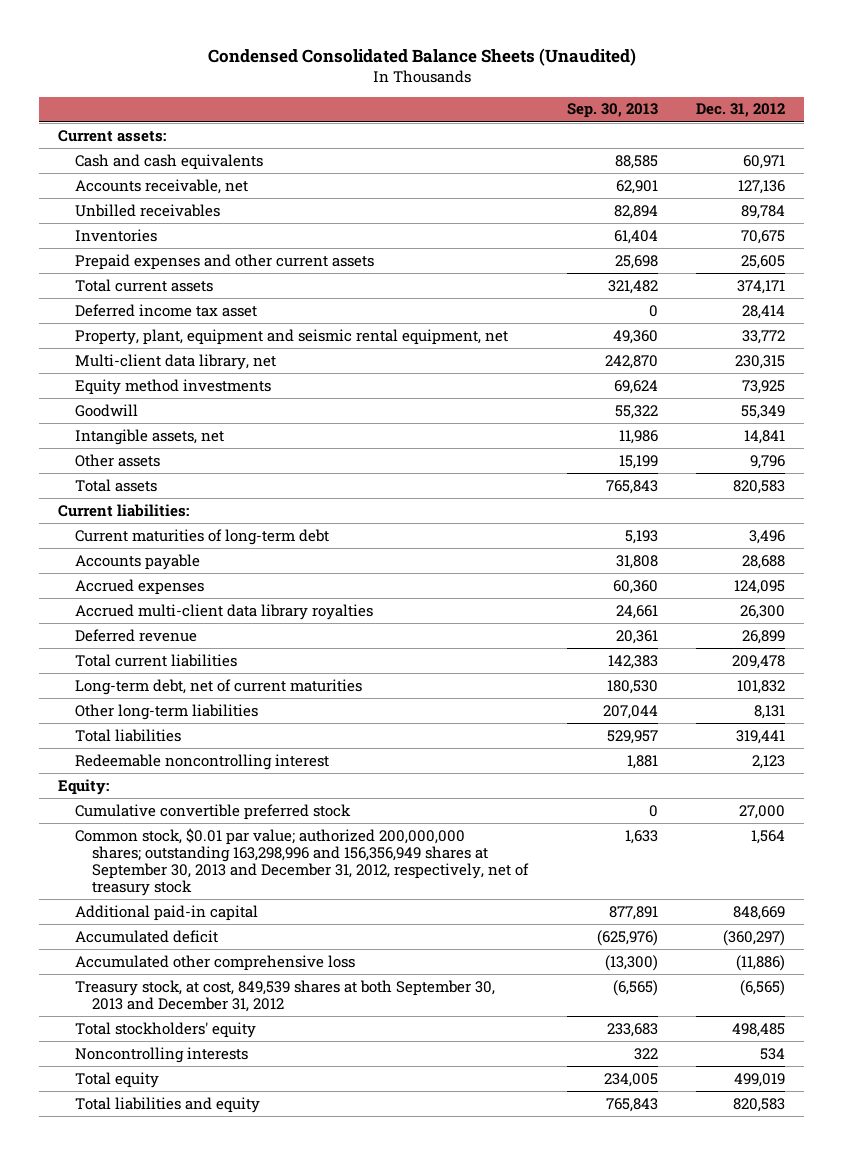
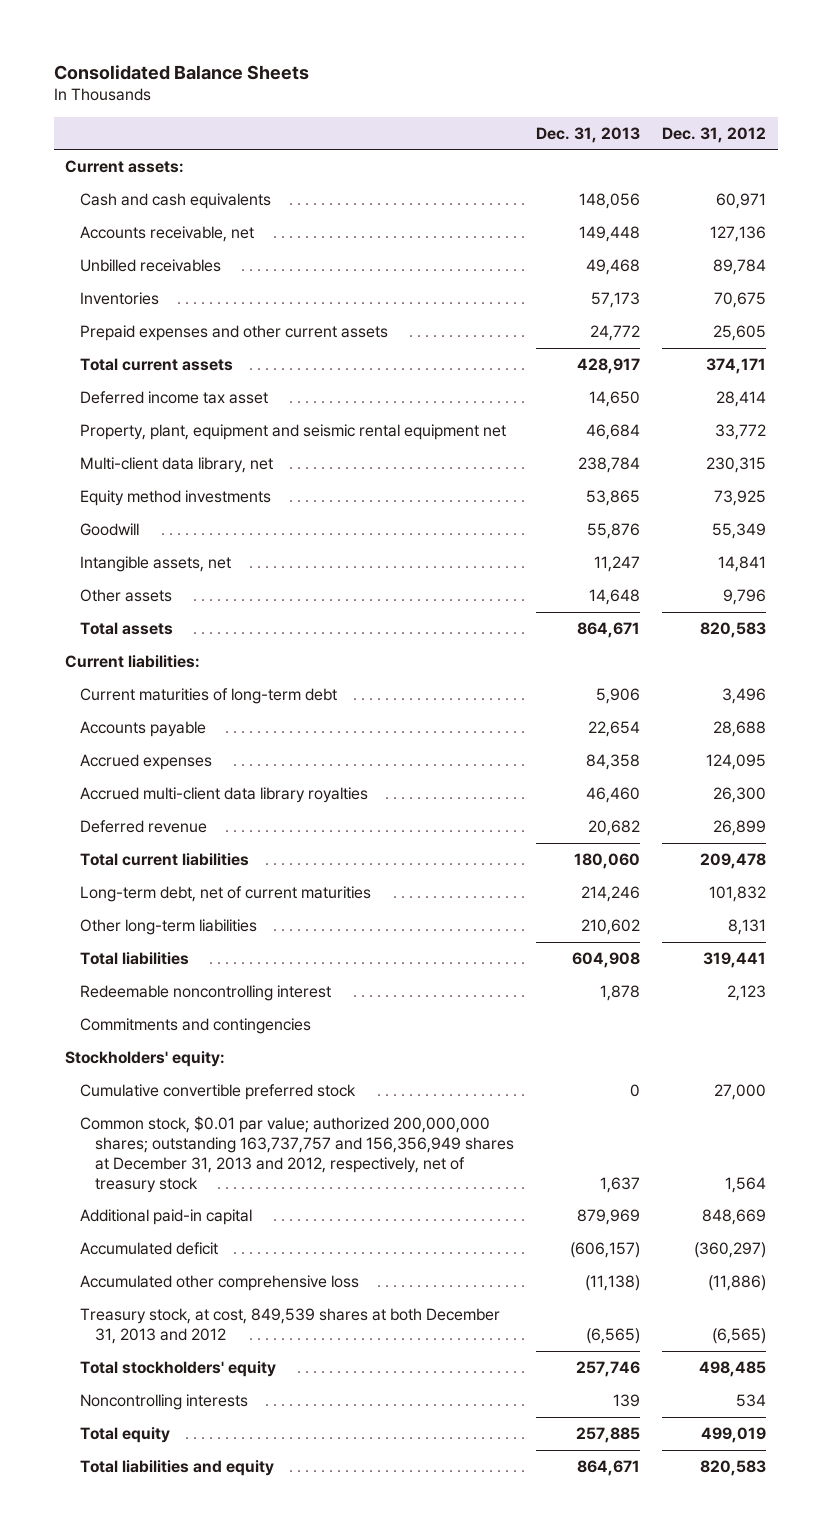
[207,47,636,66] Condensed Consolidated Balance Sheets (Unaudited) -> [53,64,309,80] Consolidated Balance Sheets
[566,103,658,119] Sep. 30, 2013 -> none
none -> [536,126,641,143] Dec. 31, 2013
[75,328,509,345] Property, plant, equipment and seismic rental equipment, net -> [79,424,506,441] Property, plant, equipment and seismic rental equipment net
none -> [79,1018,311,1035] Commitments and contingencies
[58,778,110,795] Equity: -> [64,1051,225,1068] Stockholders' equity:
[75,827,530,897] Common stock, $0.01 par value; authorized 200,000,000 shares; outstanding 163,298,996 and 156,356,949 shares at September 30, 2013 and December 31, 2012, respectively, net of treasury stock -> [79,1116,515,1193] Common stock, $0.01 par value; authorized 200,000,000 shares; outstanding 163,737,757 and 156,356,949 shares at December 31, 2013 and 2012, respectively, net of treasury stock
[75,979,496,1012] Treasury stock, at cost, 849,539 shares at both September 30, 2013 and December 31, 2012 -> [79,1308,500,1344] Treasury stock, at cost, 849,539 shares at both December 31, 2013 and 2012

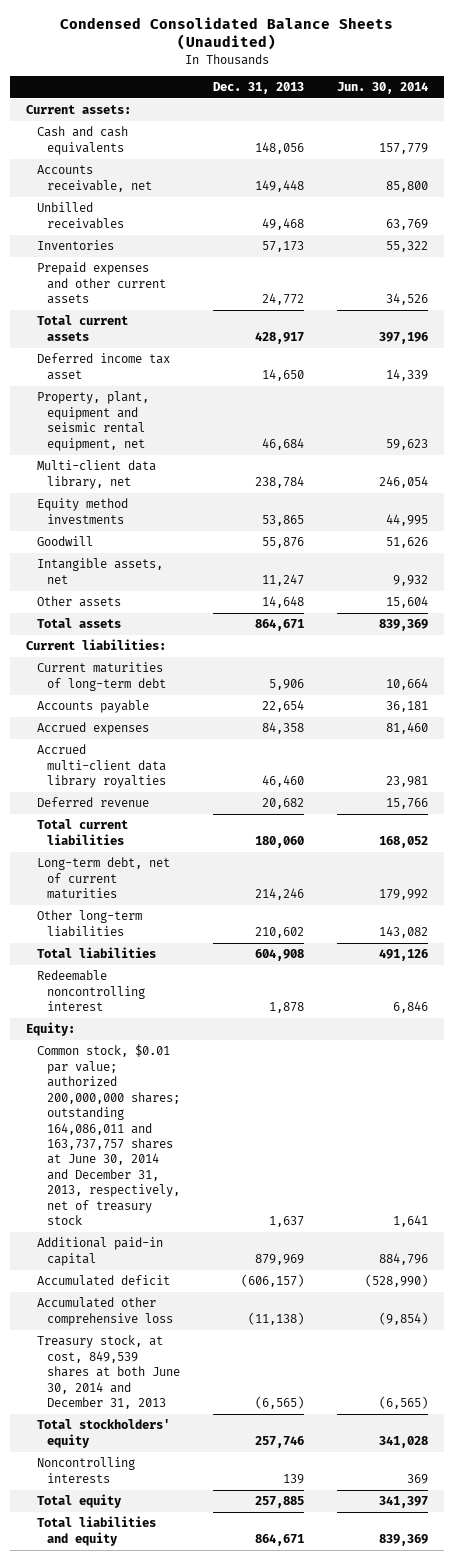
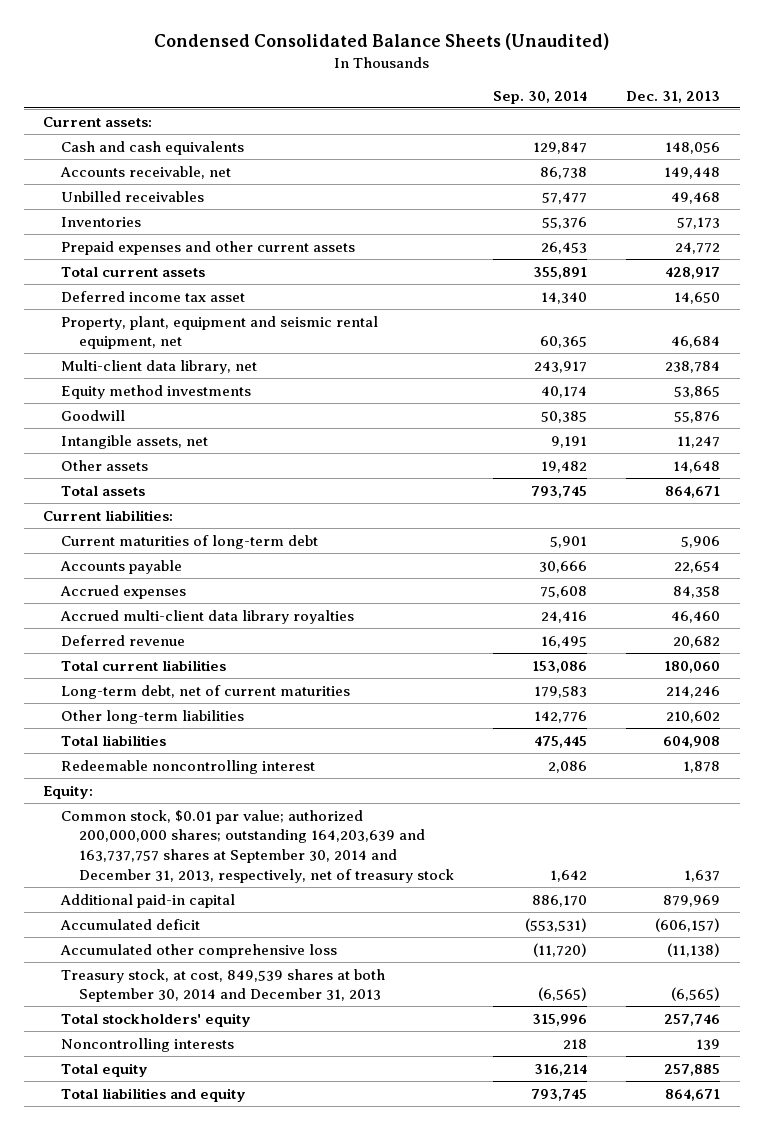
[336,81,428,94] Jun. 30, 2014 -> none
none -> [493,90,588,104] Sep. 30, 2014
[36,1044,181,1226] Common stock, $0.01 par value; authorized 200,000,000 shares; outstanding 164,086,011 and 163,737,757 shares at June 30, 2014 and December 31, 2013, respectively, net of treasury stock -> [61,809,455,883] Common stock, $0.01 par value; authorized 200,000,000 shares; outstanding 164,203,639 and 163,737,757 shares at September 30, 2014 and December 31, 2013, respectively, net of treasury stock
[36,1335,181,1410] Treasury stock, at cost, 849,539 shares at both June 30, 2014 and December 31, 2013 -> [61,968,386,1003] Treasury stock, at cost, 849,539 shares at both September 30, 2014 and December 31, 2013

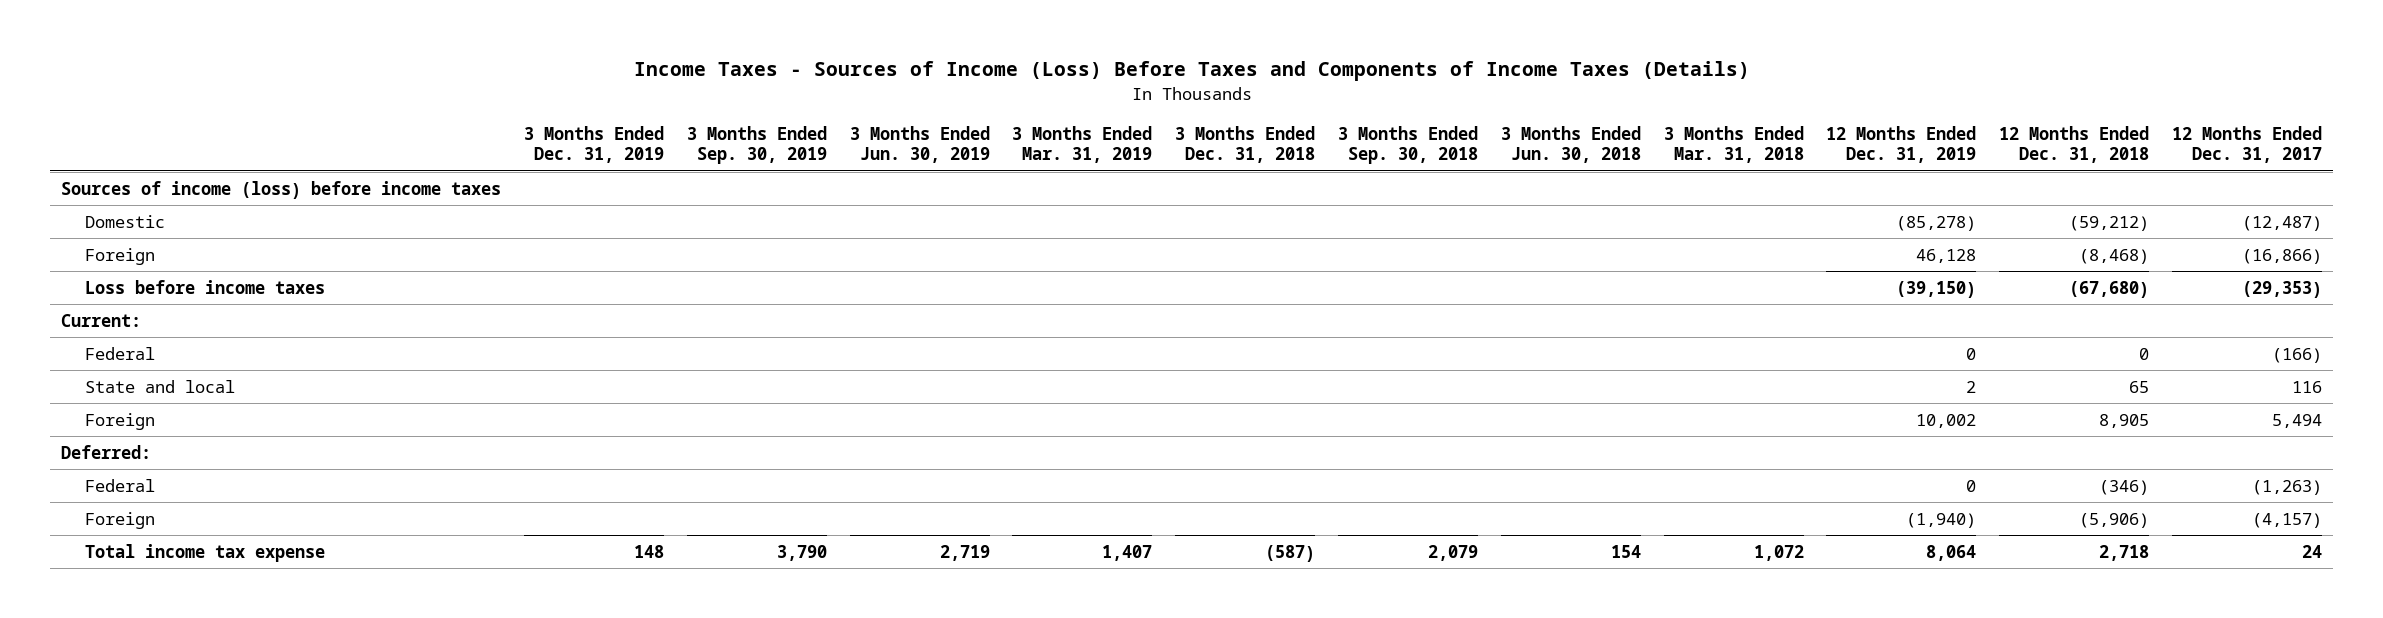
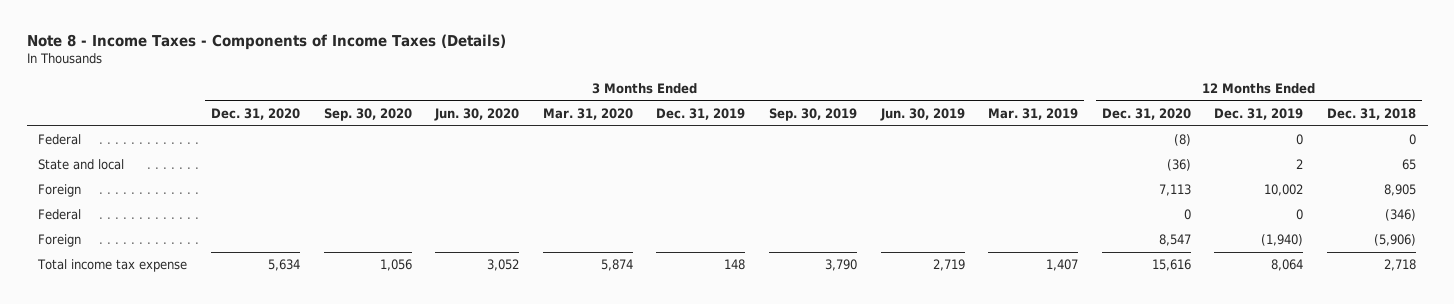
[633,61,1750,82] Income Taxes - Sources of Income (Loss) Before Taxes and Components of Income Taxes (Details) -> [26,34,506,51] Note 8 - Income Taxes - Components of Income Taxes (Details)
[1175,125,1316,164] 3 Months Ended Dec. 31, 2018 -> none
[1337,125,1478,165] 3 Months Ended Sep. 30, 2018 -> none
[1500,125,1641,164] 3 Months Ended Jun. 30, 2018 -> none
[1663,125,1804,164] 3 Months Ended Mar. 31, 2018 -> none
[2172,125,2323,164] 12 Months Ended Dec. 31, 2017 -> none
none -> [211,107,301,120] Dec. 31, 2020
none -> [323,107,412,121] Sep. 30, 2020
none -> [434,107,520,121] Jun. 30, 2020
none -> [542,107,633,120] Mar. 31, 2020
none -> [1101,107,1191,120] Dec. 31, 2020
[61,180,502,199] Sources of income (loss) before income taxes -> none
[85,214,166,228] Domestic -> none
[85,247,156,265] Foreign -> none
[85,279,326,294] Loss before income taxes -> none
[61,313,142,327] Current: -> none
[61,444,152,459] Deferred: -> none

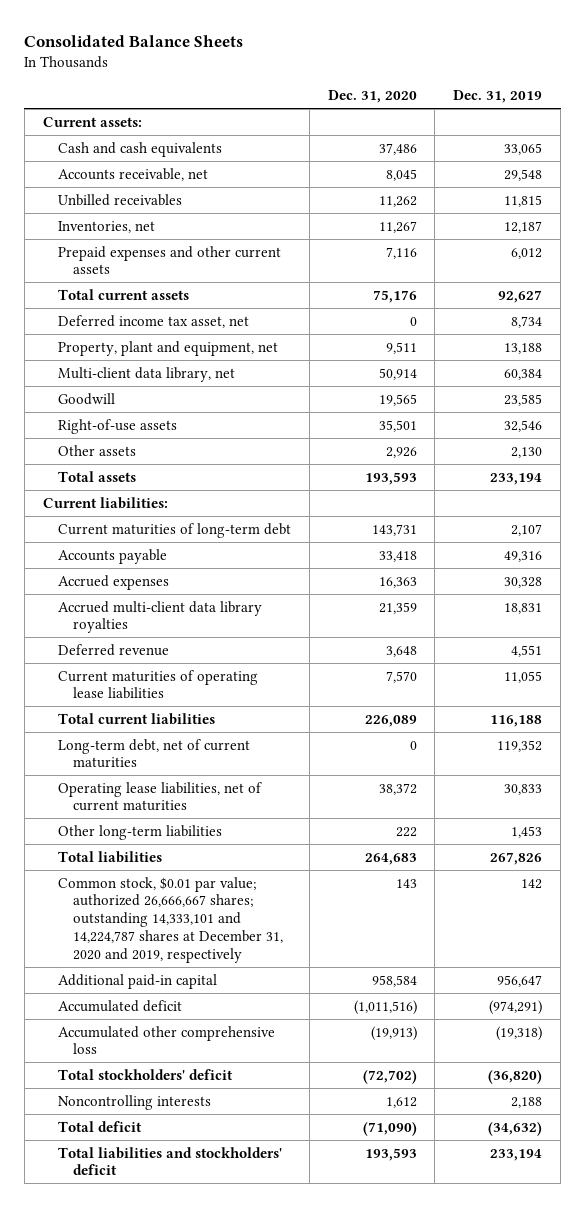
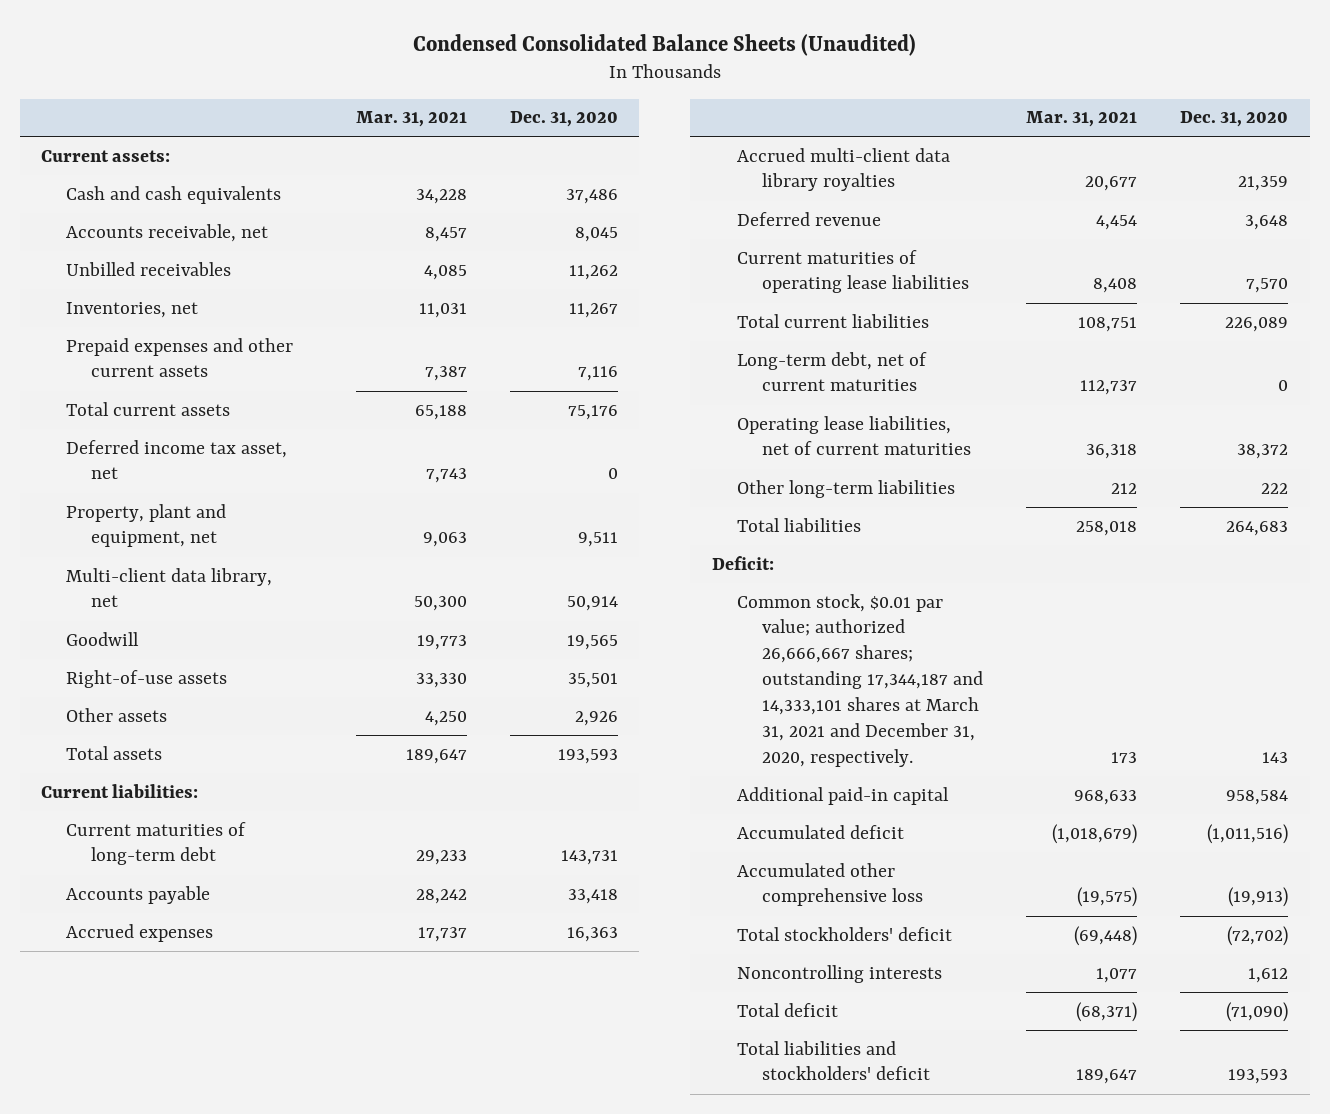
[24,35,244,48] Consolidated Balance Sheets -> [412,34,916,57] Condensed Consolidated Balance Sheets (Unaudited)
[453,90,543,104] Dec. 31, 2019 -> none
none -> [355,111,467,128] Mar. 31, 2021
none -> [711,555,774,570] Deficit:
[58,876,284,963] Common stock, $0.01 par value; authorized 26,666,667 shares; outstanding 14,333,101 and 14,224,787 shares at December 31, 2020 and 2019, respectively -> [736,593,983,767] Common stock, $0.01 par value; authorized 26,666,667 shares; outstanding 17,344,187 and 14,333,101 shares at March 31, 2021 and December 31, 2020, respectively.

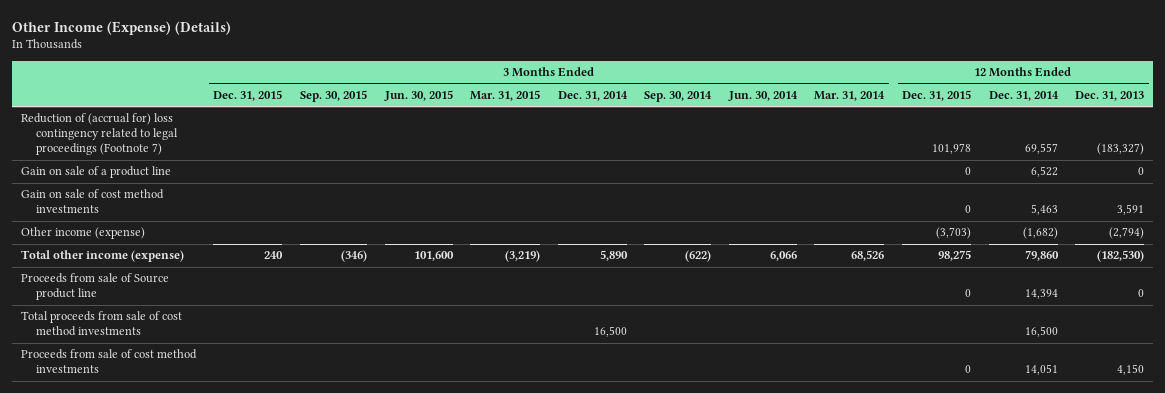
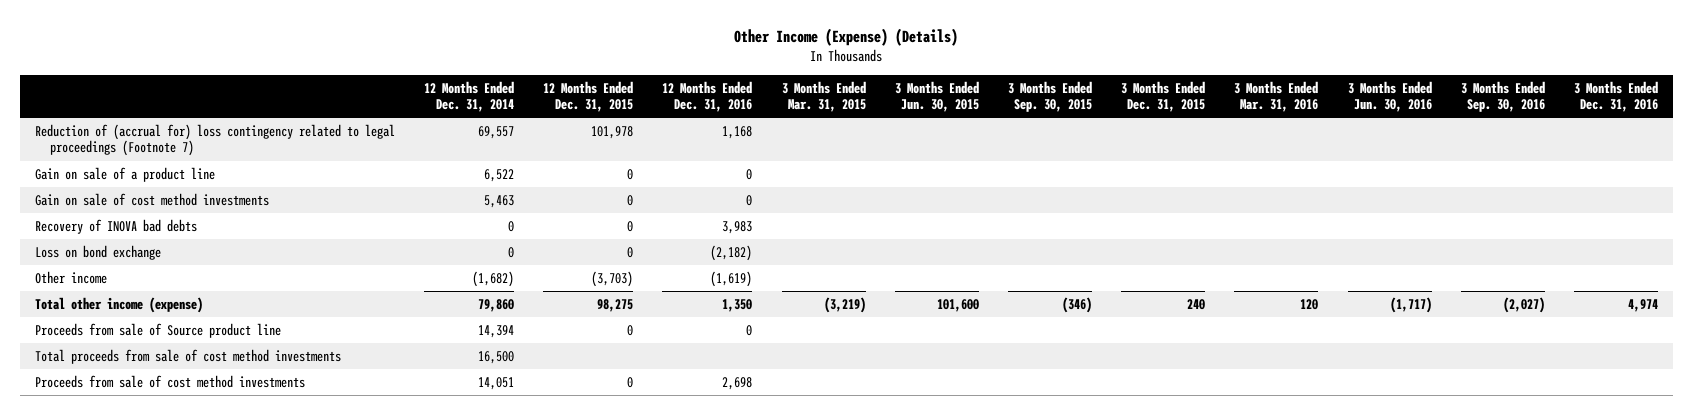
[557,91,628,102] Dec. 31, 2014 -> none
[644,91,713,103] Sep. 30, 2014 -> none
[727,91,798,102] Jun. 30, 2014 -> none
[814,91,886,102] Mar. 31, 2014 -> none
[1075,91,1145,102] Dec. 31, 2013 -> none
none -> [662,80,753,112] 12 Months Ended Dec. 31, 2016
none -> [1234,80,1319,112] 3 Months Ended Mar. 31, 2016
none -> [1347,80,1432,112] 3 Months Ended Jun. 30, 2016
none -> [1460,80,1545,112] 3 Months Ended Sep. 30, 2016
none -> [1573,80,1658,112] 3 Months Ended Dec. 31, 2016
none -> [34,219,197,235] Recovery of INOVA bad debts
none -> [34,245,161,261] Loss on bond exchange
[20,227,145,240] Other income (expense) -> [34,271,107,285] Other income

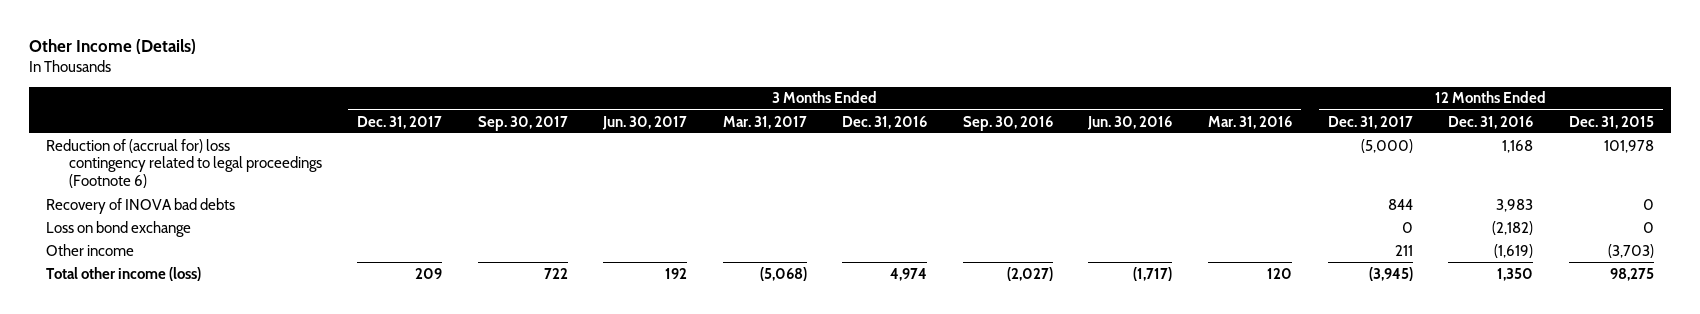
[734,27,959,46] Other Income (Expense) (Details) -> [28,38,196,54] Other Income (Details)
[424,80,515,112] 12 Months Ended Dec. 31, 2014 -> none
[781,80,866,112] 3 Months Ended Mar. 31, 2015 -> none
[894,80,979,112] 3 Months Ended Jun. 30, 2015 -> none
[1008,80,1093,112] 3 Months Ended Sep. 30, 2015 -> none
[1121,80,1206,112] 3 Months Ended Dec. 31, 2015 -> none
none -> [357,115,443,129] Dec. 31, 2017
none -> [477,115,568,131] Sep. 30, 2017
none -> [602,115,688,130] Jun. 30, 2017
none -> [722,115,807,129] Mar. 31, 2017
none -> [1327,115,1413,129] Dec. 31, 2017
[34,167,215,183] Gain on sale of a product line -> none
[34,193,269,207] Gain on sale of cost method investments -> none
[34,124,395,157] Reduction of (accrual for) loss contingency related to legal proceedings (Footnote 7) -> [46,138,322,189] Reduction of (accrual for) loss contingency related to legal proceedings (Footnote 6)
[34,323,281,339] Proceeds from sale of Source product line -> none
[34,349,341,365] Total proceeds from sale of cost method investments -> none
[34,375,305,389] Proceeds from sale of cost method investments -> none
[34,297,203,314] Total other income (expense) -> [46,266,202,281] Total other income (loss)

